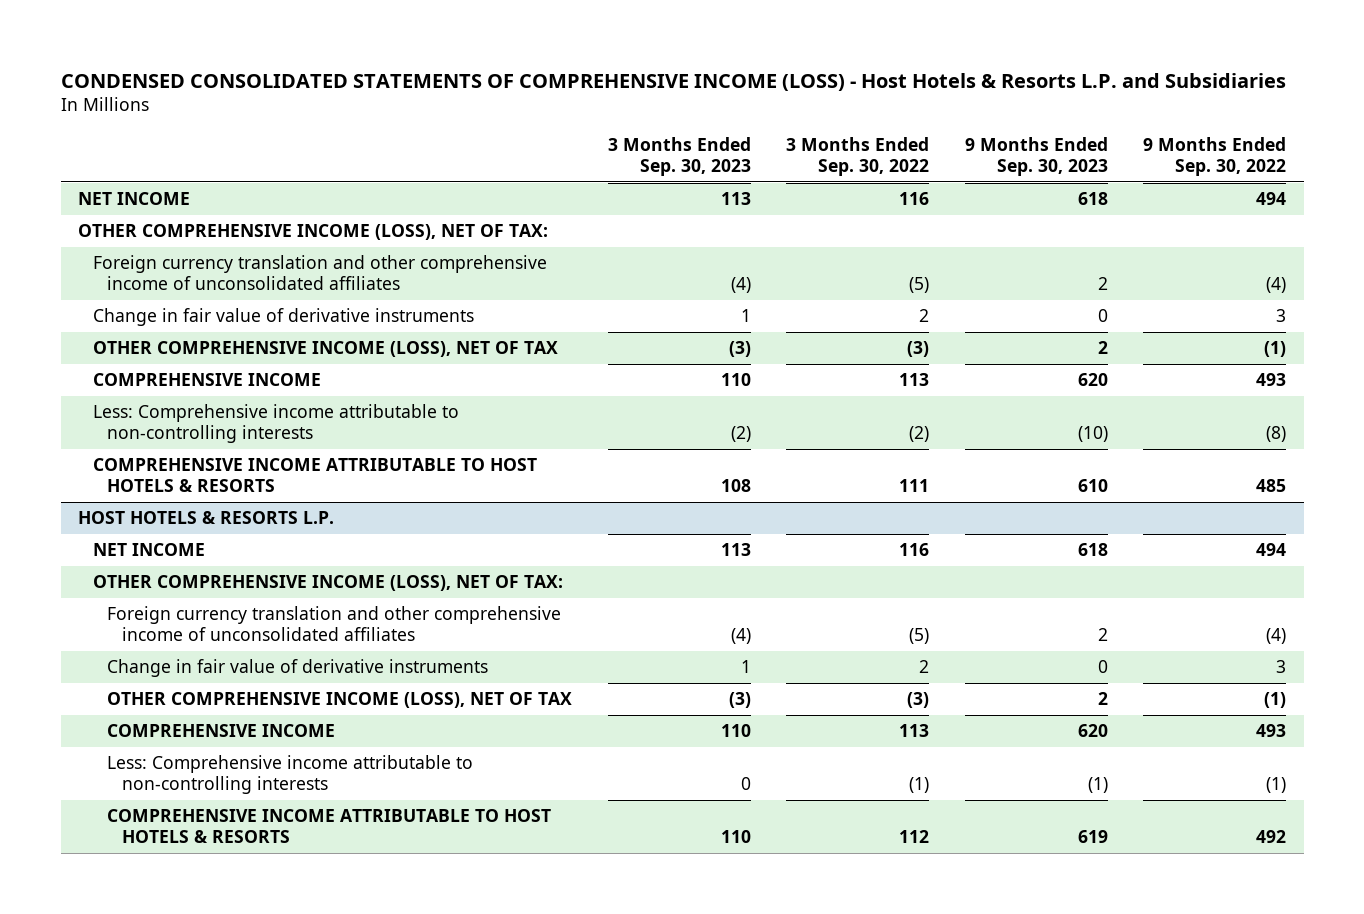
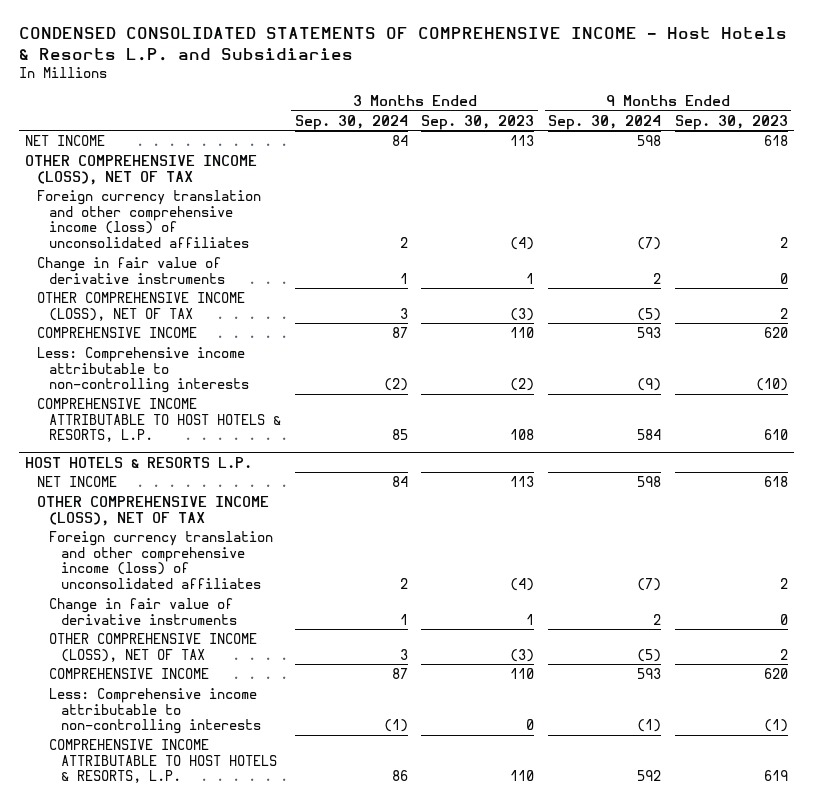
[60,72,1286,91] CONDENSED CONSOLIDATED STATEMENTS OF COMPREHENSIVE INCOME (LOSS) - Host Hotels & Resorts L.P. and Subsidiaries -> [18,27,787,61] CONDENSED CONSOLIDATED STATEMENTS OF COMPREHENSIVE INCOME - Host Hotels & Resorts L.P. and Subsidiaries
[786,137,930,176] 3 Months Ended Sep. 30, 2022 -> none
[1143,137,1287,176] 9 Months Ended Sep. 30, 2022 -> none
none -> [294,114,408,130] Sep. 30, 2024
none -> [548,114,662,130] Sep. 30, 2024
[78,224,549,241] OTHER COMPREHENSIVE INCOME (LOSS), NET OF TAX: -> [25,154,258,185] OTHER COMPREHENSIVE INCOME (LOSS), NET OF TAX
[92,255,547,291] Foreign currency translation and other comprehensive income of unconsolidated affiliates -> [37,189,262,249] Foreign currency translation and other comprehensive income (loss) of unconsolidated affiliates
[92,458,537,493] COMPREHENSIVE INCOME ATTRIBUTABLE TO HOST HOTELS & RESORTS -> [37,397,282,443] COMPREHENSIVE INCOME ATTRIBUTABLE TO HOST HOTELS & RESORTS, L.P.
[92,575,563,592] OTHER COMPREHENSIVE INCOME (LOSS), NET OF TAX: -> [37,495,270,526] OTHER COMPREHENSIVE INCOME (LOSS), NET OF TAX
[107,606,562,642] Foreign currency translation and other comprehensive income of unconsolidated affiliates -> [49,530,274,590] Foreign currency translation and other comprehensive income (loss) of unconsolidated affiliates
[107,809,552,844] COMPREHENSIVE INCOME ATTRIBUTABLE TO HOST HOTELS & RESORTS -> [49,738,278,784] COMPREHENSIVE INCOME ATTRIBUTABLE TO HOST HOTELS & RESORTS, L.P.

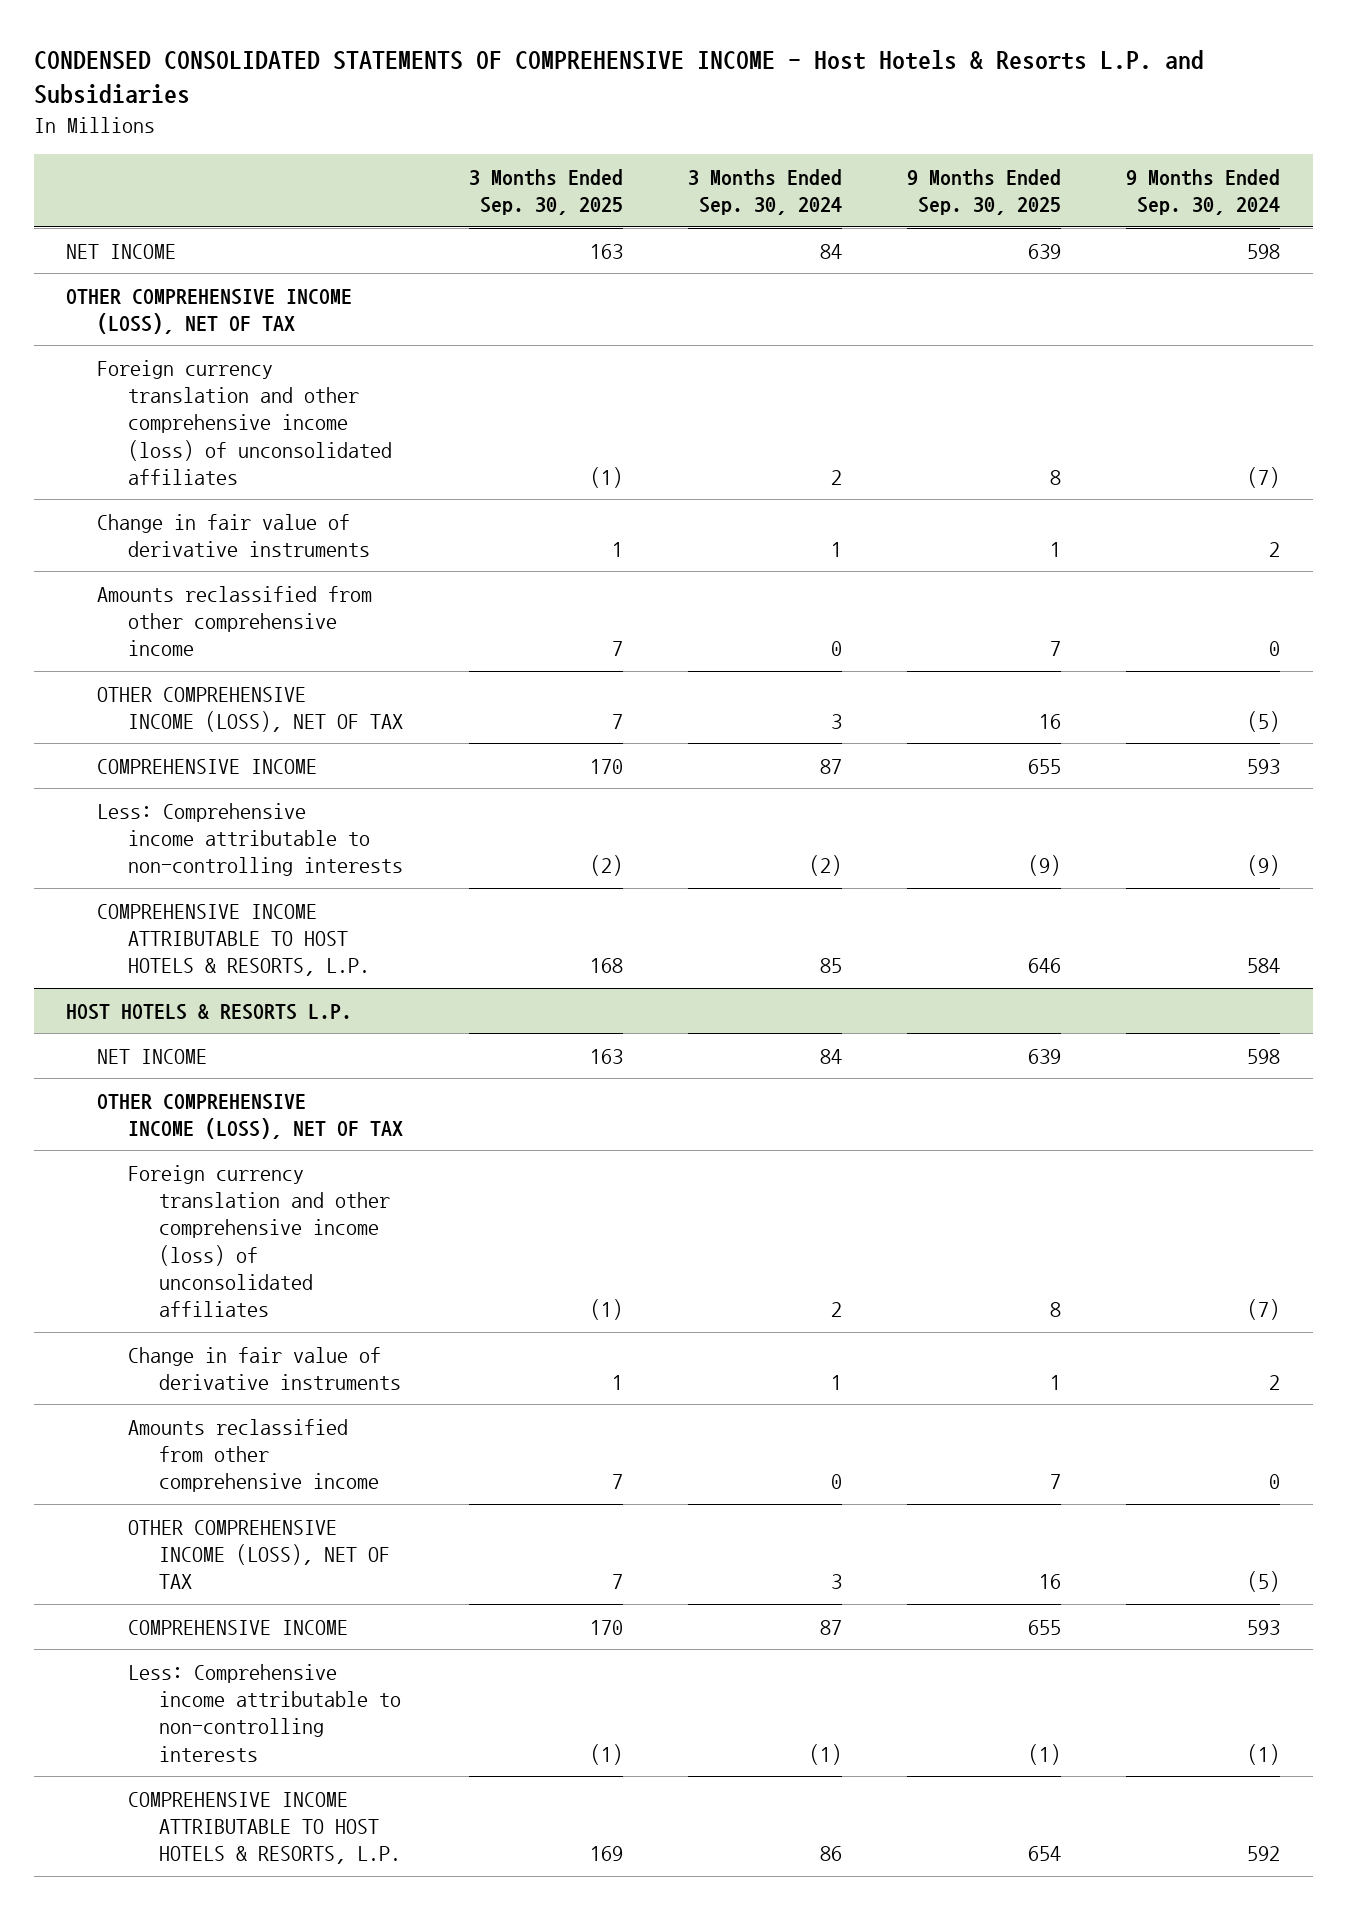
[421,114,535,130] Sep. 30, 2023 -> none
[674,114,788,130] Sep. 30, 2023 -> none
none -> [468,168,623,216] 3 Months Ended Sep. 30, 2025
none -> [907,168,1062,216] 9 Months Ended Sep. 30, 2025
none -> [97,585,373,657] Amounts reclassified from other comprehensive income
none -> [128,1418,380,1493] Amounts reclassified from other comprehensive income

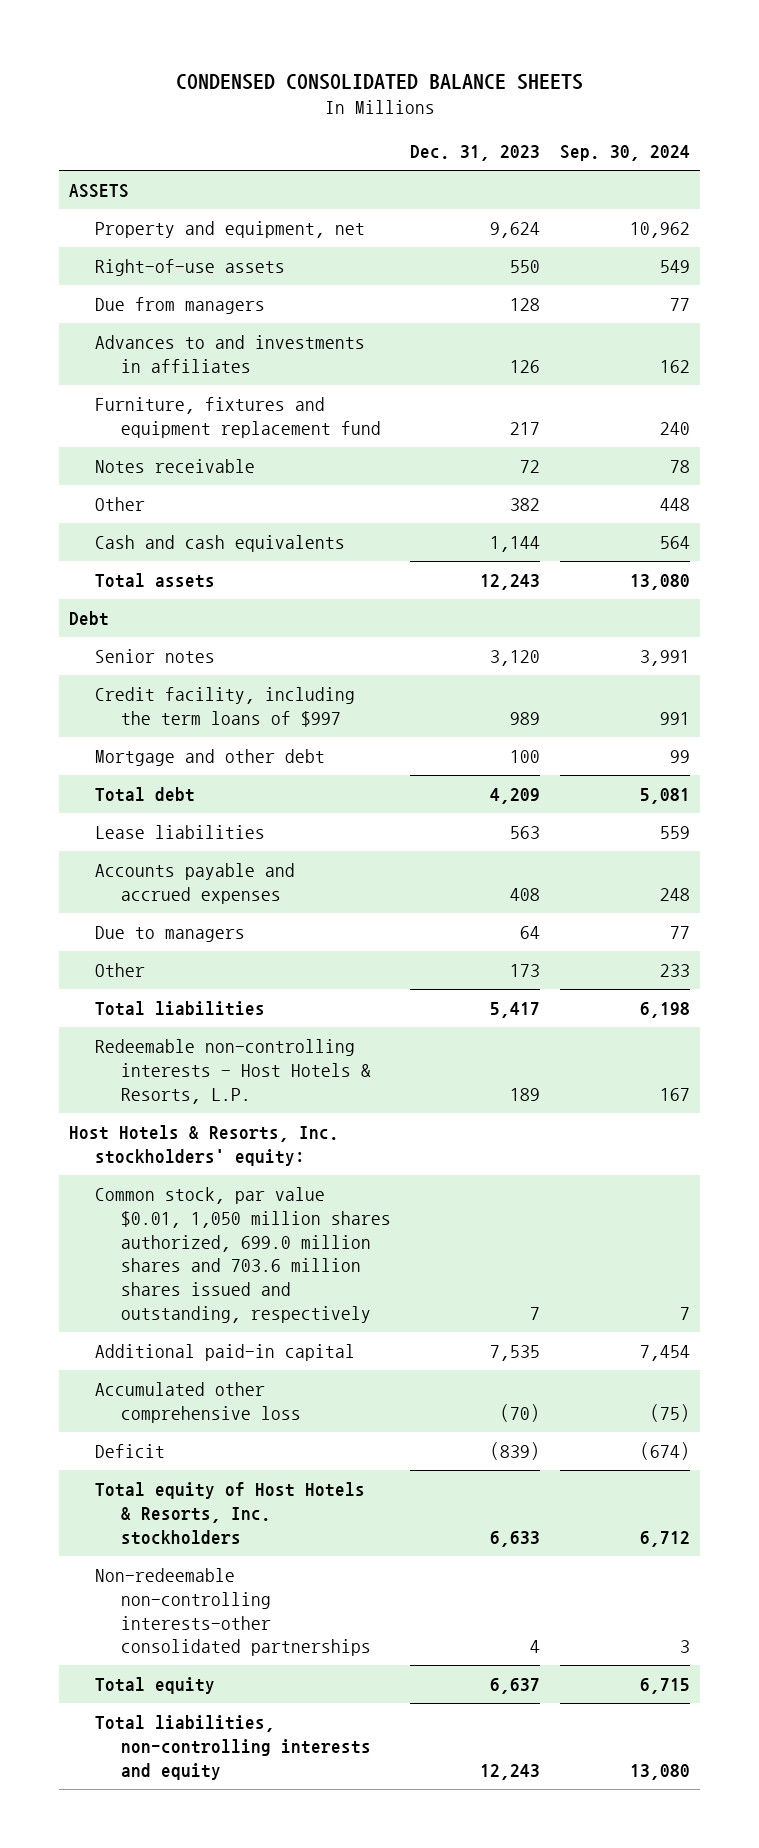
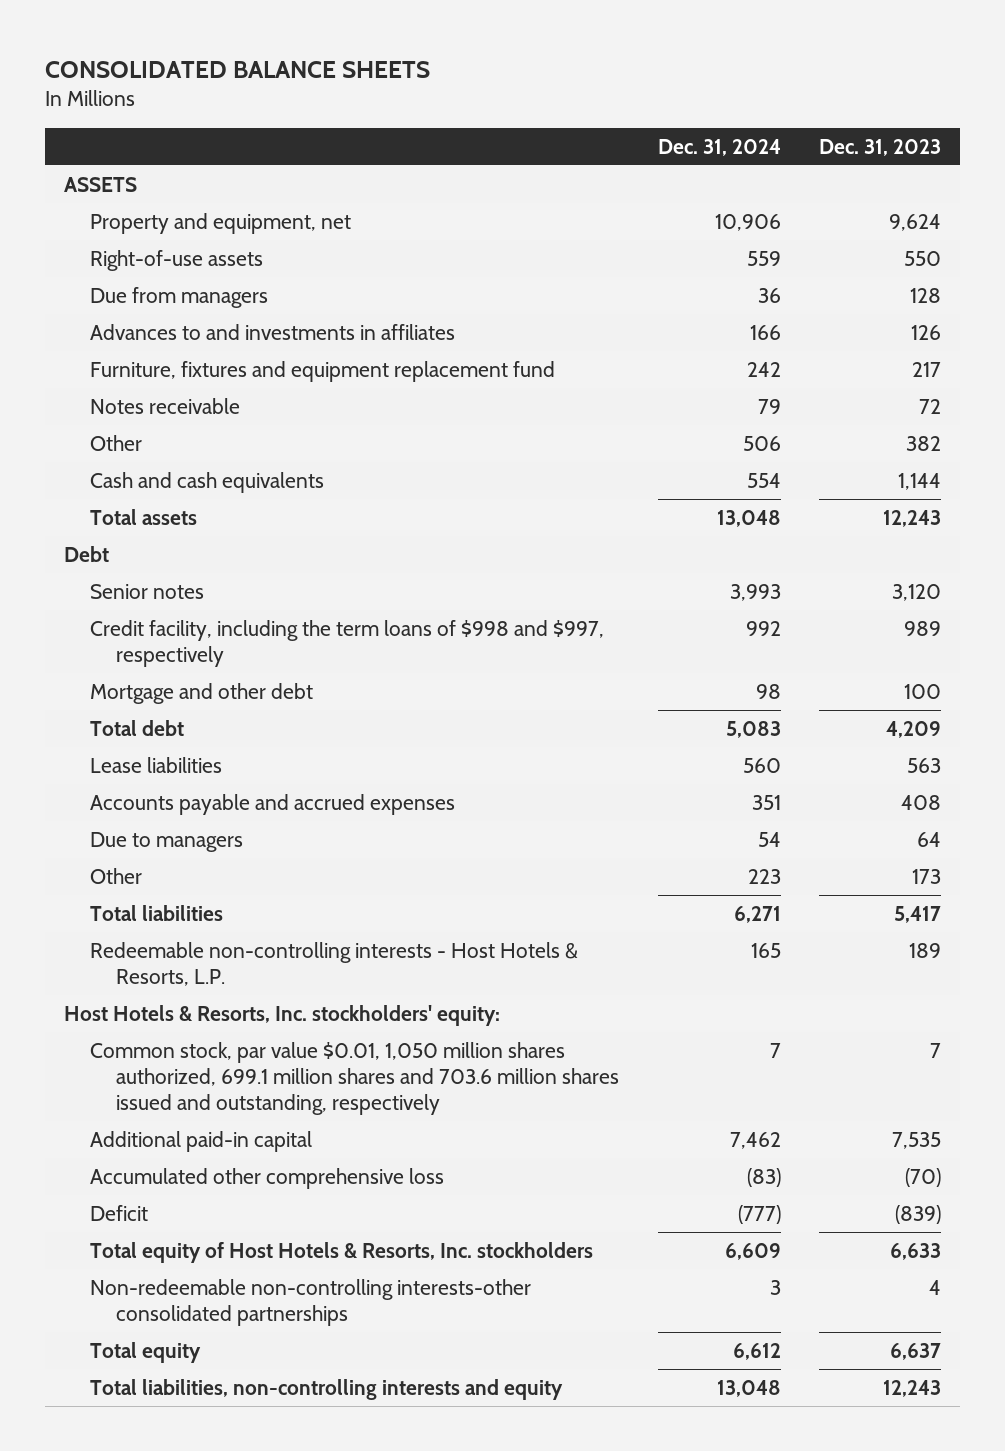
[175,74,583,91] CONDENSED CONSOLIDATED BALANCE SHEETS -> [44,60,430,78] CONSOLIDATED BALANCE SHEETS
[559,145,690,162] Sep. 30, 2024 -> none
none -> [657,138,781,156] Dec. 31, 2024
[94,687,355,727] Credit facility, including the term loans of $997 -> [89,619,604,668] Credit facility, including the term loans of $998 and $997, respectively
[94,1187,391,1323] Common stock, par value $0.01, 1,050 million shares authorized, 699.0 million shares and 703.6 million shares issued and outstanding, respectively -> [89,1041,619,1116] Common stock, par value $0.01, 1,050 million shares authorized, 699.1 million shares and 703.6 million shares issued and outstanding, respectively

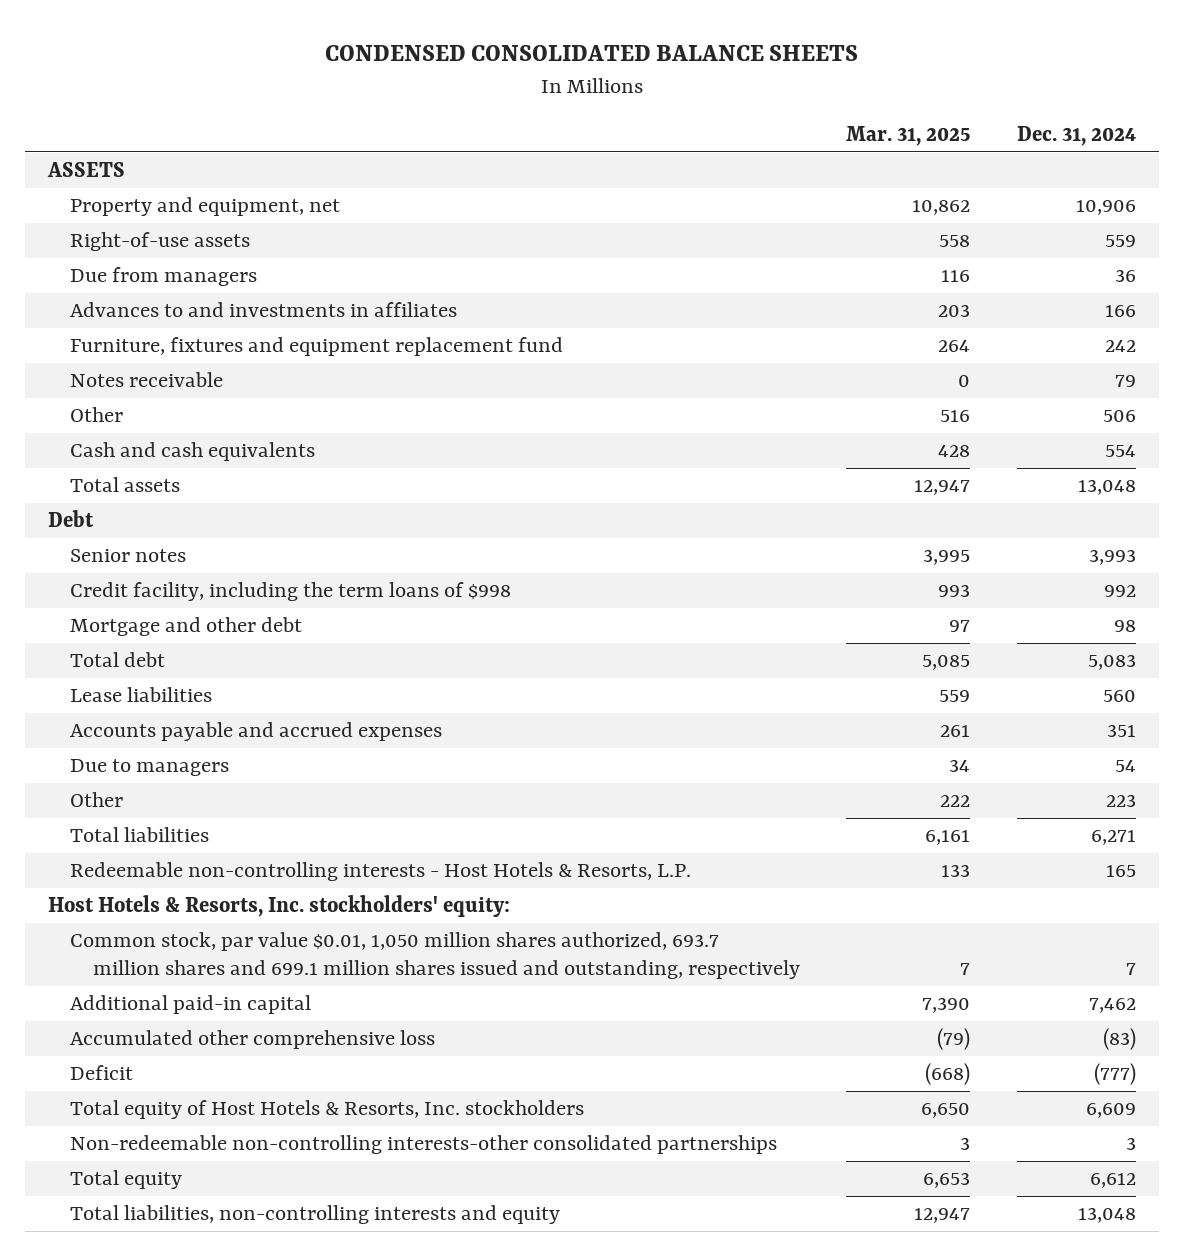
[44,60,430,78] CONSOLIDATED BALANCE SHEETS -> [324,45,858,62] CONDENSED CONSOLIDATED BALANCE SHEETS
[819,138,942,156] Dec. 31, 2023 -> none
none -> [846,125,971,146] Mar. 31, 2025
[89,619,604,668] Credit facility, including the term loans of $998 and $997, respectively -> [70,582,512,602] Credit facility, including the term loans of $998
[89,1041,619,1116] Common stock, par value $0.01, 1,050 million shares authorized, 699.1 million shares and 703.6 million shares issued and outstanding, respectively -> [70,932,800,980] Common stock, par value $0.01, 1,050 million shares authorized, 693.7 million shares and 699.1 million shares issued and outstanding, respectively

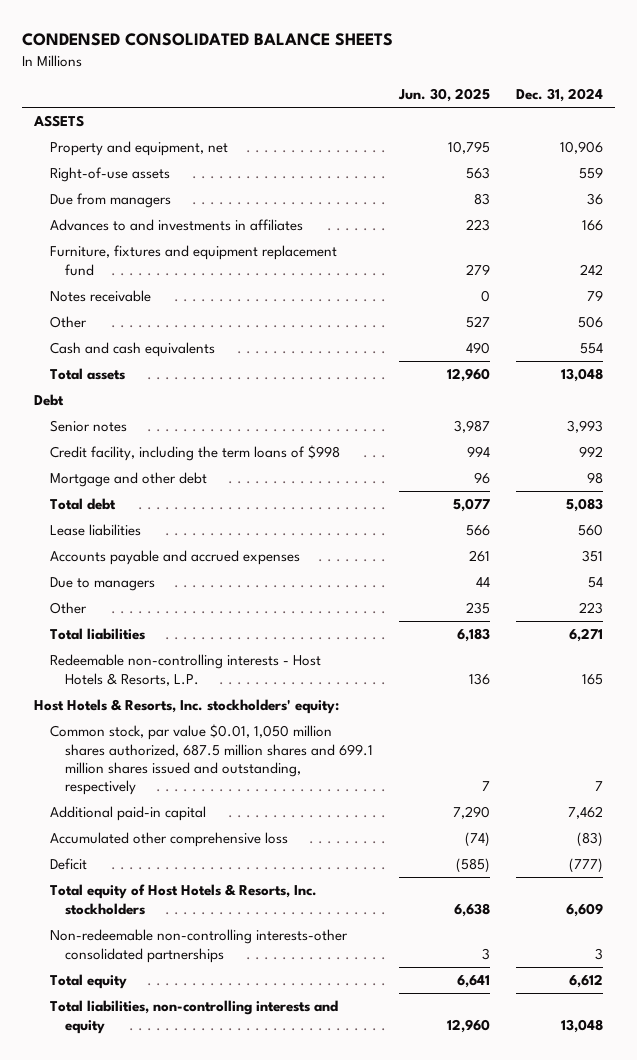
[846,125,971,146] Mar. 31, 2025 -> none
none -> [398,88,491,103] Jun. 30, 2025
[70,932,800,980] Common stock, par value $0.01, 1,050 million shares authorized, 693.7 million shares and 699.1 million shares issued and outstanding, respectively -> [49,724,374,796] Common stock, par value $0.01, 1,050 million shares authorized, 687.5 million shares and 699.1 million shares issued and outstanding, respectively

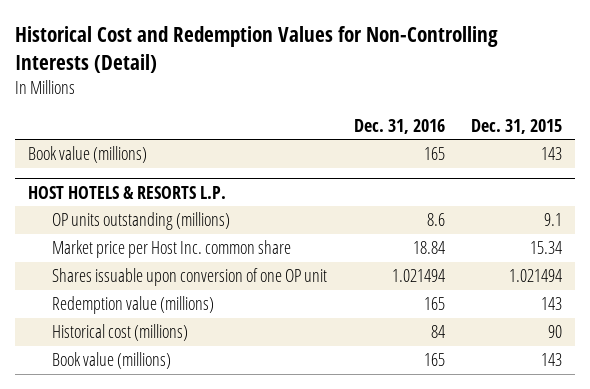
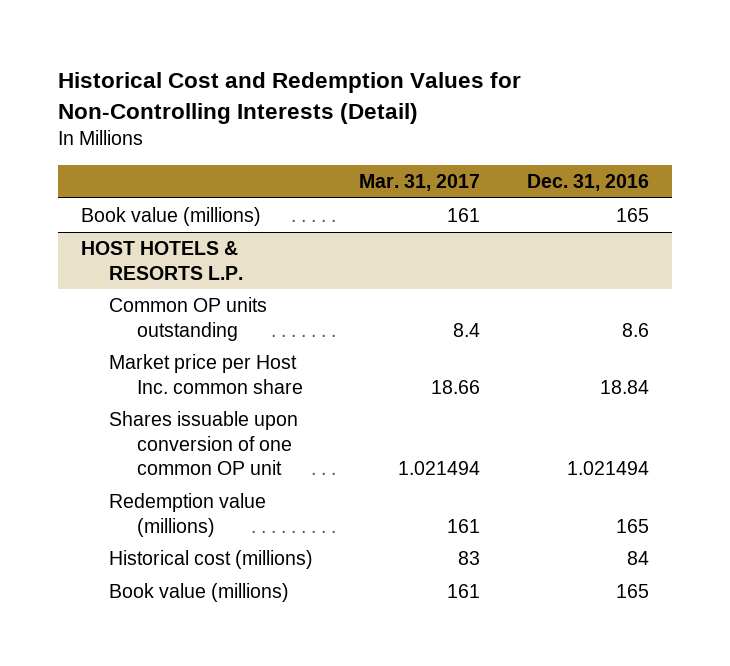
[471,118,563,134] Dec. 31, 2015 -> none
none -> [359,174,481,192] Mar. 31, 2017
[52,212,231,231] OP units outstanding (millions) -> [108,297,267,341] Common OP units outstanding
[52,268,328,287] Shares issuable upon conversion of one OP unit -> [108,411,298,475] Shares issuable upon conversion of one common OP unit

